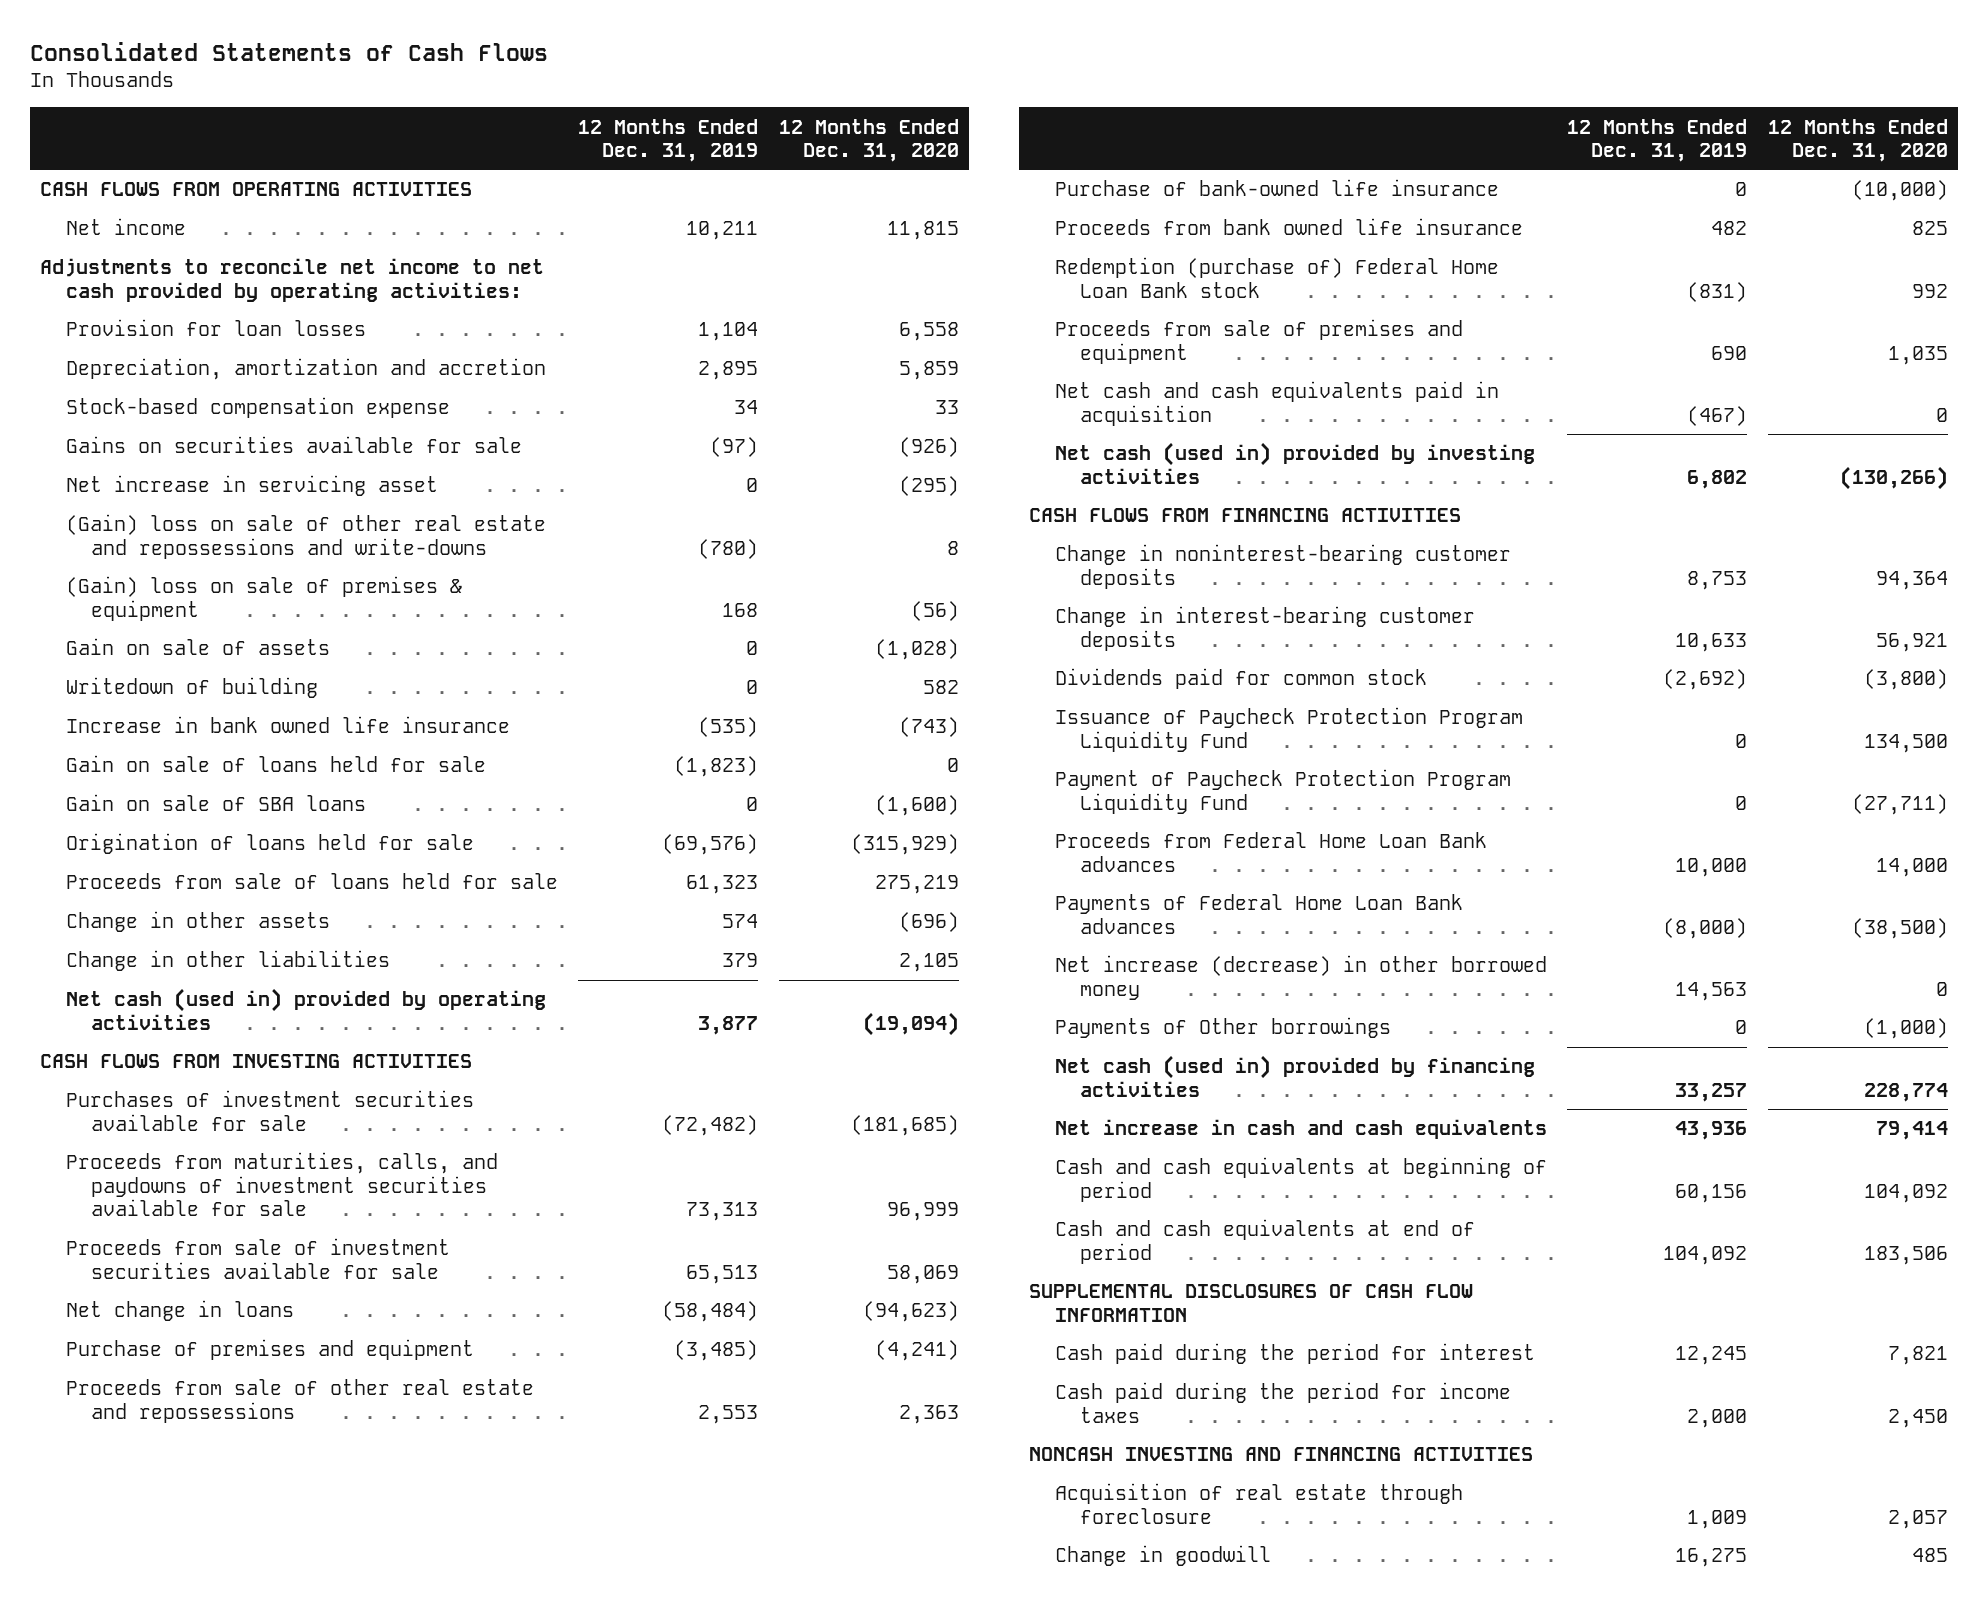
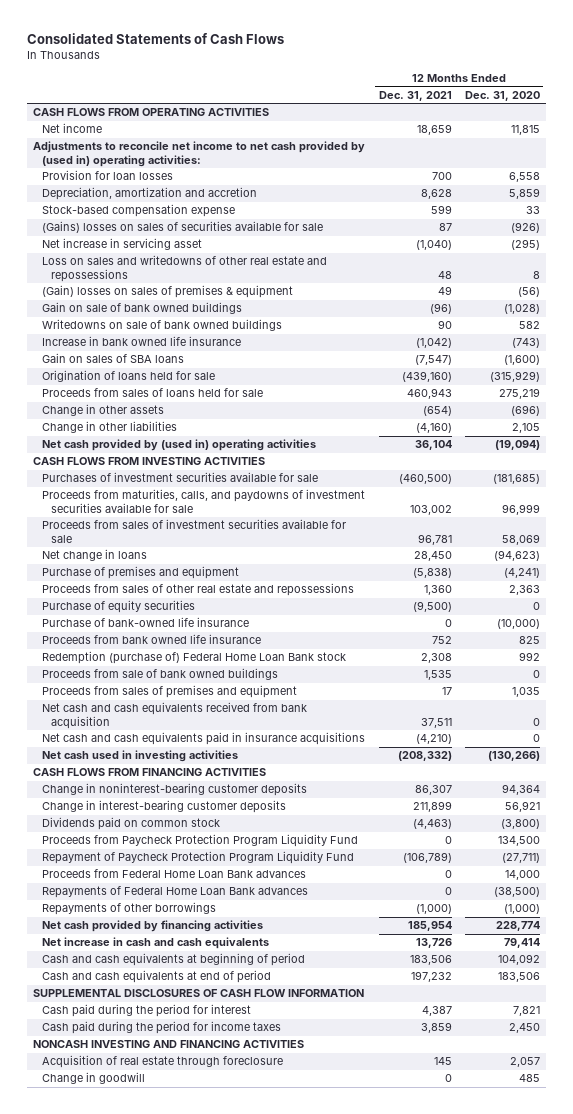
[578,118,759,163] 12 Months Ended Dec. 31, 2019 -> none
none -> [378,91,452,102] Dec. 31, 2021
[40,258,545,302] Adjustments to reconcile net income to net cash provided by operating activities: -> [33,141,366,168] Adjustments to reconcile net income to net cash provided by (used in) operating activities:
[65,436,522,454] Gains on securities available for sale -> [42,221,324,234] (Gains) losses on sales of securities available for sale
[65,514,546,559] (Gain) loss on sale of other real estate and repossessions and write-downs -> [42,255,328,283] Loss on sales and writedowns of other real estate and repossessions
[65,576,462,621] (Gain) loss on sale of premises & equipment -> [42,285,294,299] (Gain) losses on sales of premises & equipment
[65,638,330,656] Gain on sale of assets -> [42,302,243,315] Gain on sale of bank owned buildings
[65,677,318,699] Writedown of building -> [42,319,283,332] Writedowns on sale of bank owned buildings
[65,755,486,773] Gain on sale of loans held for sale -> none
[65,794,366,812] Gain on sale of SBA loans -> [42,353,185,364] Gain on sales of SBA loans
[65,873,558,890] Proceeds from sale of loans held for sale -> [42,388,264,398] Proceeds from sales of loans held for sale
[65,988,546,1030] Net cash (used in) provided by operating activities -> [42,439,317,452] Net cash provided by (used in) operating activities
[65,1238,450,1279] Proceeds from sale of investment securities available for sale -> [42,519,347,544] Proceeds from sales of investment securities available for sale
[65,1379,534,1423] Proceeds from sale of other real estate and repossessions -> [42,583,355,597] Proceeds from sales of other real estate and repossessions
none -> [42,600,196,614] Purchase of equity securities
none -> [42,668,279,681] Proceeds from sale of bank owned buildings
[1054,319,1463,364] Proceeds from sale of premises and equipment -> [42,685,298,699] Proceeds from sales of premises and equipment
none -> [42,702,308,730] Net cash and cash equivalents received from bank acquisition
[1054,381,1499,426] Net cash and cash equivalents paid in acquisition -> [42,732,366,746] Net cash and cash equivalents paid in insurance acquisitions
[1054,442,1535,484] Net cash (used in) provided by investing activities -> [42,750,239,763] Net cash used in investing activities
[1054,668,1427,690] Dividends paid for common stock -> [42,817,221,831] Dividends paid on common stock
[1054,707,1523,752] Issuance of Paycheck Protection Program Liquidity Fund -> [42,834,359,848] Proceeds from Paycheck Protection Program Liquidity Fund
[1054,769,1511,814] Payment of Paycheck Protection Program Liquidity Fund -> [42,851,355,865] Repayment of Paycheck Protection Program Liquidity Fund
[1054,955,1547,1000] Net increase (decrease) in other borrowed money -> none
[1054,894,1463,934] Payments of Federal Home Loan Bank advances -> [42,886,309,899] Repayments of Federal Home Loan Bank advances
[1054,1017,1391,1039] Payments of Other borrowings -> [42,902,217,916] Repayments of other borrowings
[1054,1055,1535,1097] Net cash (used in) provided by financing activities -> [42,920,264,933] Net cash provided by financing activities

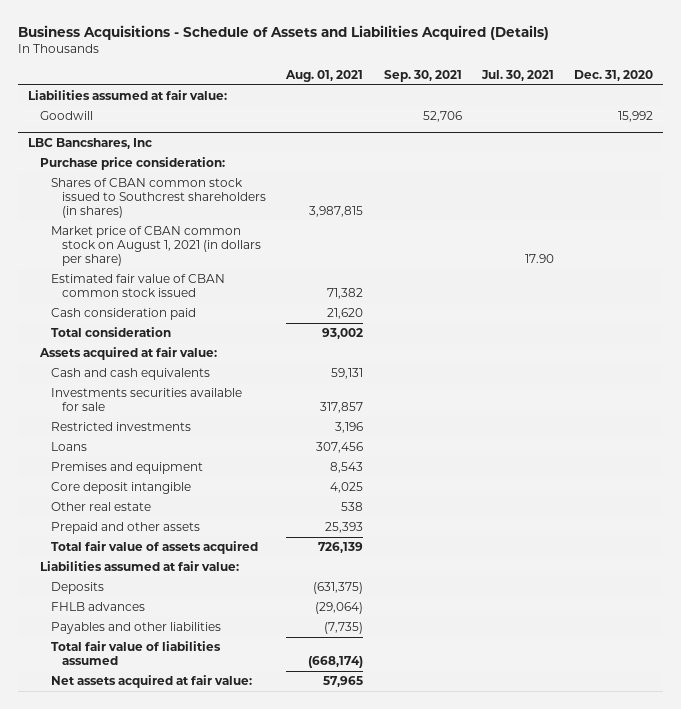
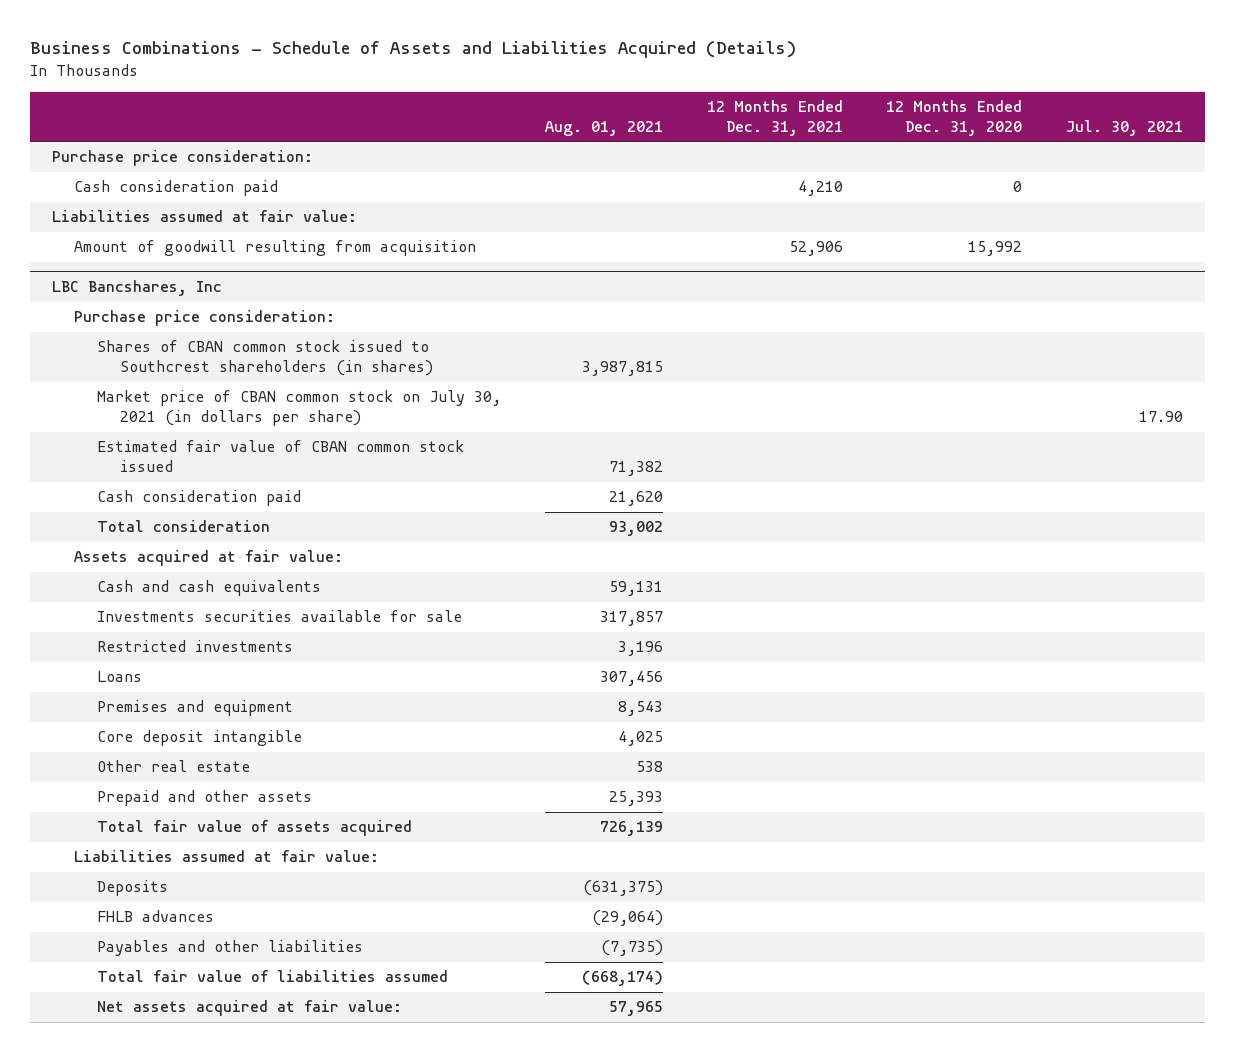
[18,24,550,40] Business Acquisitions - Schedule of Assets and Liabilities Acquired (Details) -> [29,41,796,59] Business Combinations - Schedule of Assets and Liabilities Acquired (Details)
[383,70,462,83] Sep. 30, 2021 -> none
[573,70,653,82] Dec. 31, 2020 -> none
none -> [706,100,843,136] 12 Months Ended Dec. 31, 2021
none -> [886,100,1023,136] 12 Months Ended Dec. 31, 2020
none -> [51,150,313,167] Purchase price consideration:
none -> [74,180,279,197] Cash consideration paid
[39,111,93,121] Goodwill -> [74,240,477,257] Amount of goodwill resulting from acquisition
[51,226,262,266] Market price of CBAN common stock on August 1, 2021 (in dollars per share) -> [97,390,502,427] Market price of CBAN common stock on July 30, 2021 (in dollars per share)

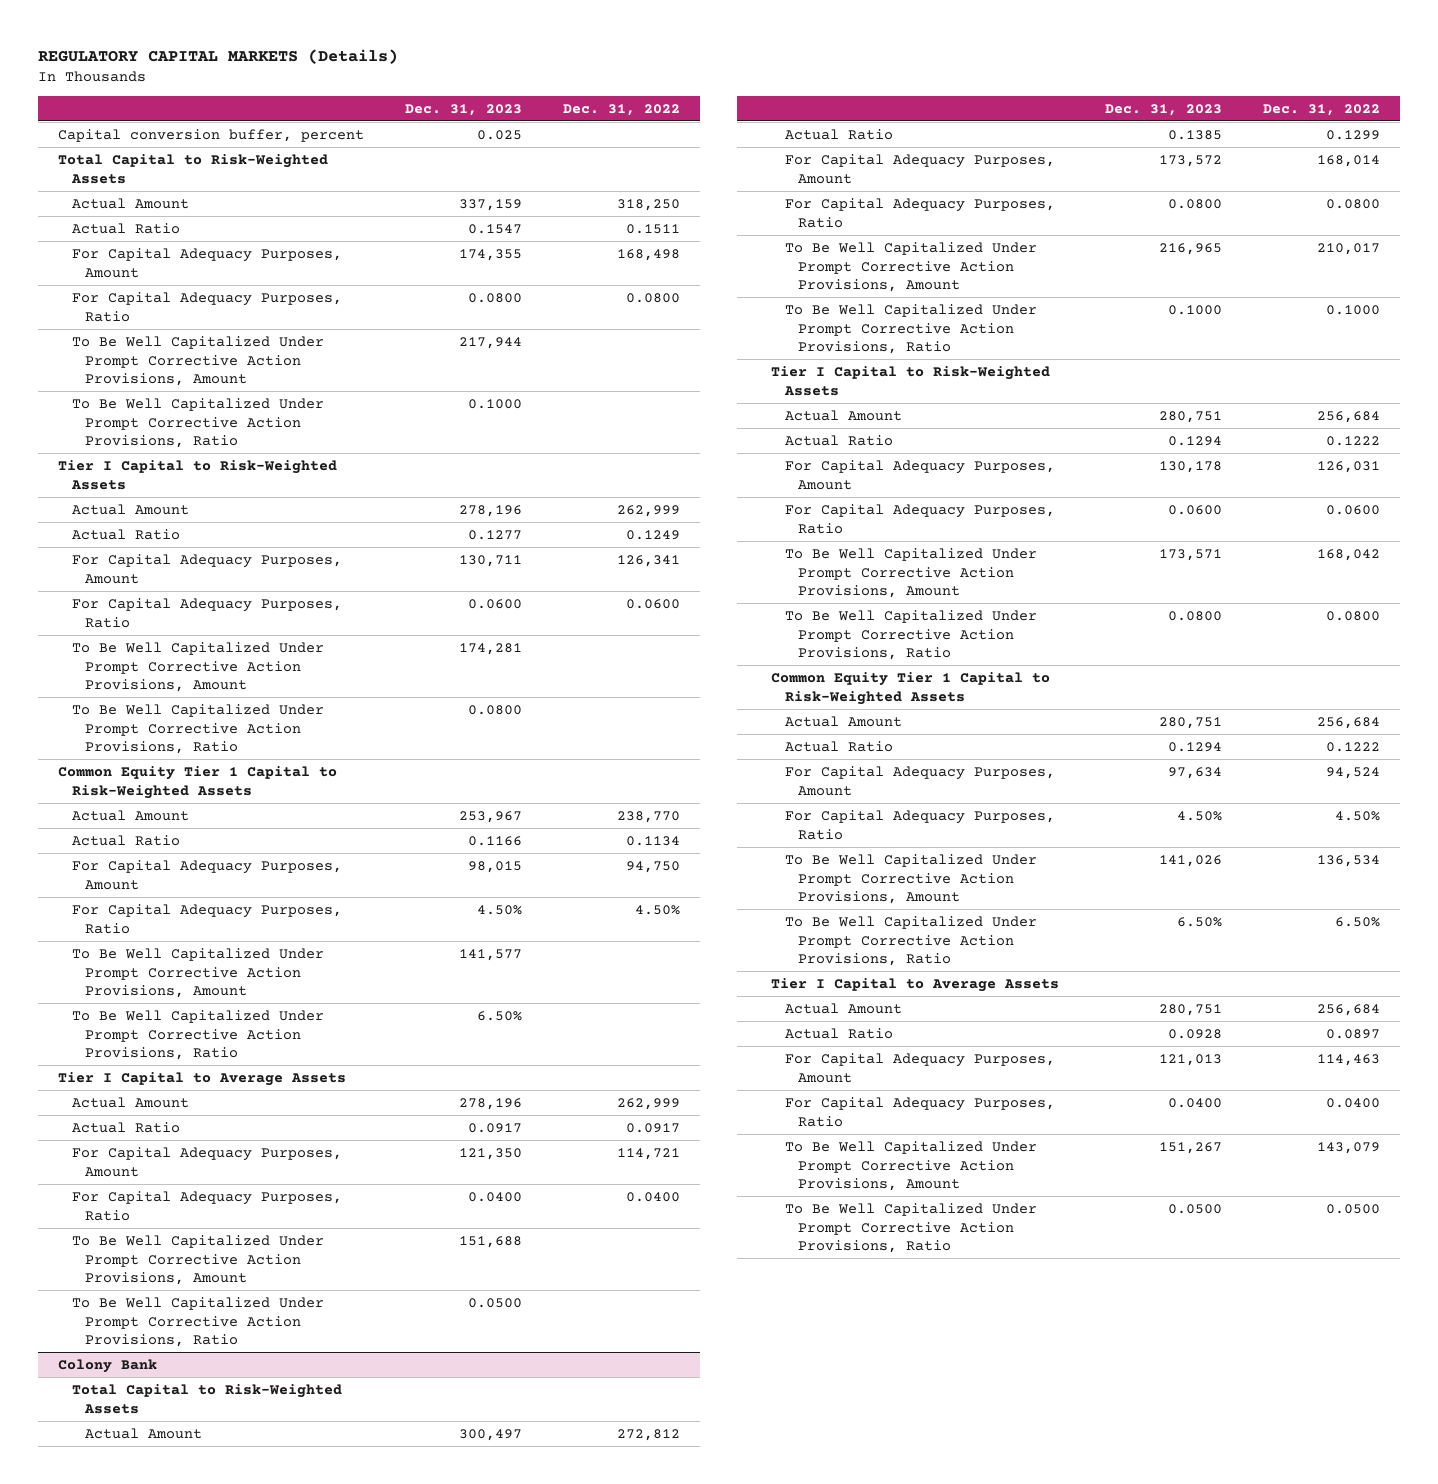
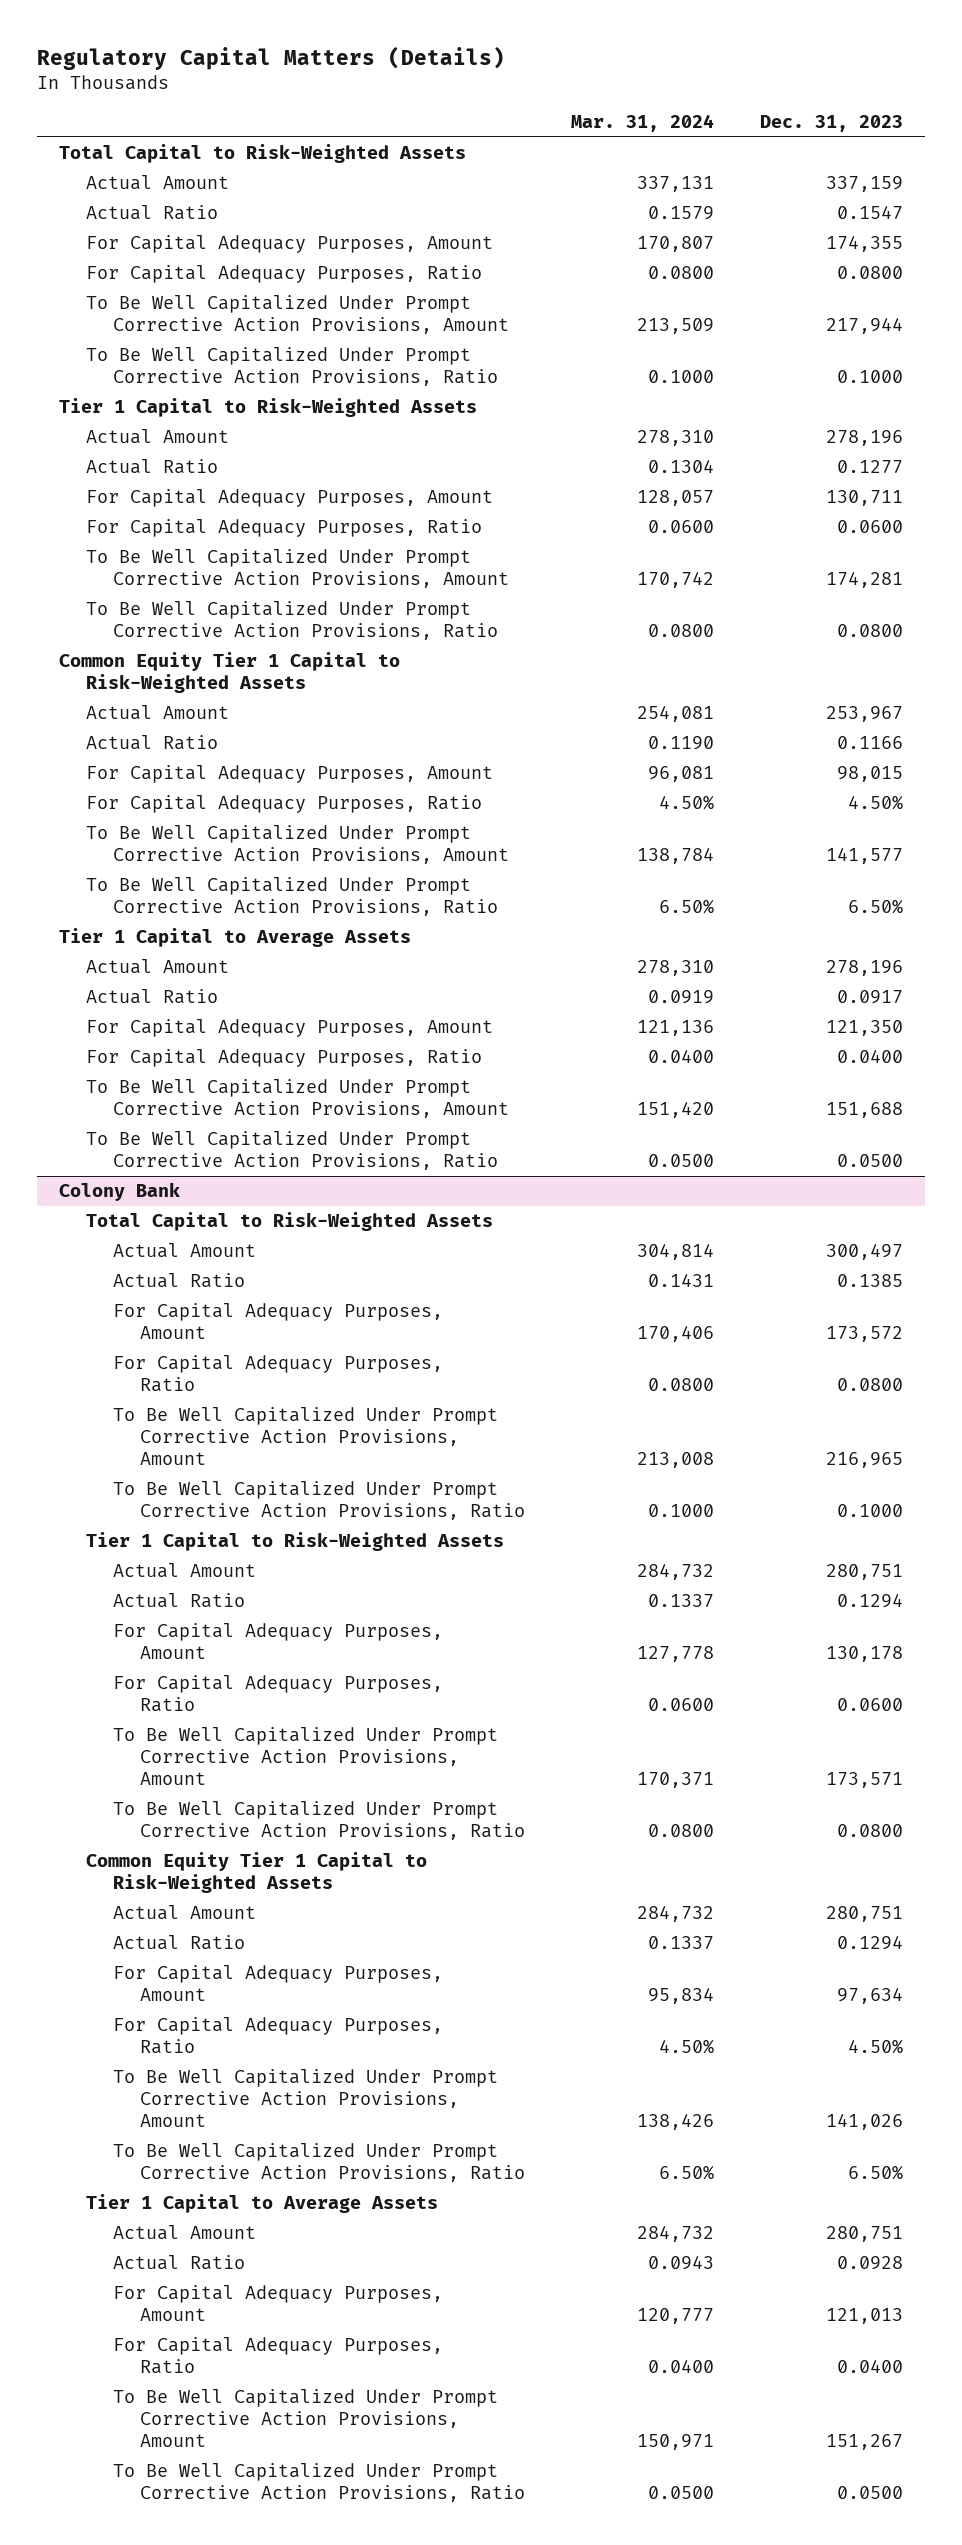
[37,48,398,64] REGULATORY CAPITAL MARKETS (Details) -> [36,45,505,70] Regulatory Capital Matters (Details)
[562,103,680,116] Dec. 31, 2022 -> none
none -> [570,114,714,133] Mar. 31, 2024
[58,128,365,142] Capital conversion buffer, percent -> none
[58,459,338,490] Tier I Capital to Risk-Weighted Assets -> [59,398,478,418] Tier 1 Capital to Risk-Weighted Assets
[58,1071,347,1086] Tier I Capital to Average Assets -> [59,928,412,948] Tier 1 Capital to Average Assets
[771,365,1051,396] Tier I Capital to Risk-Weighted Assets -> [86,1532,505,1552] Tier 1 Capital to Risk-Weighted Assets
[771,977,1060,992] Tier I Capital to Average Assets -> [86,2194,439,2214] Tier 1 Capital to Average Assets

